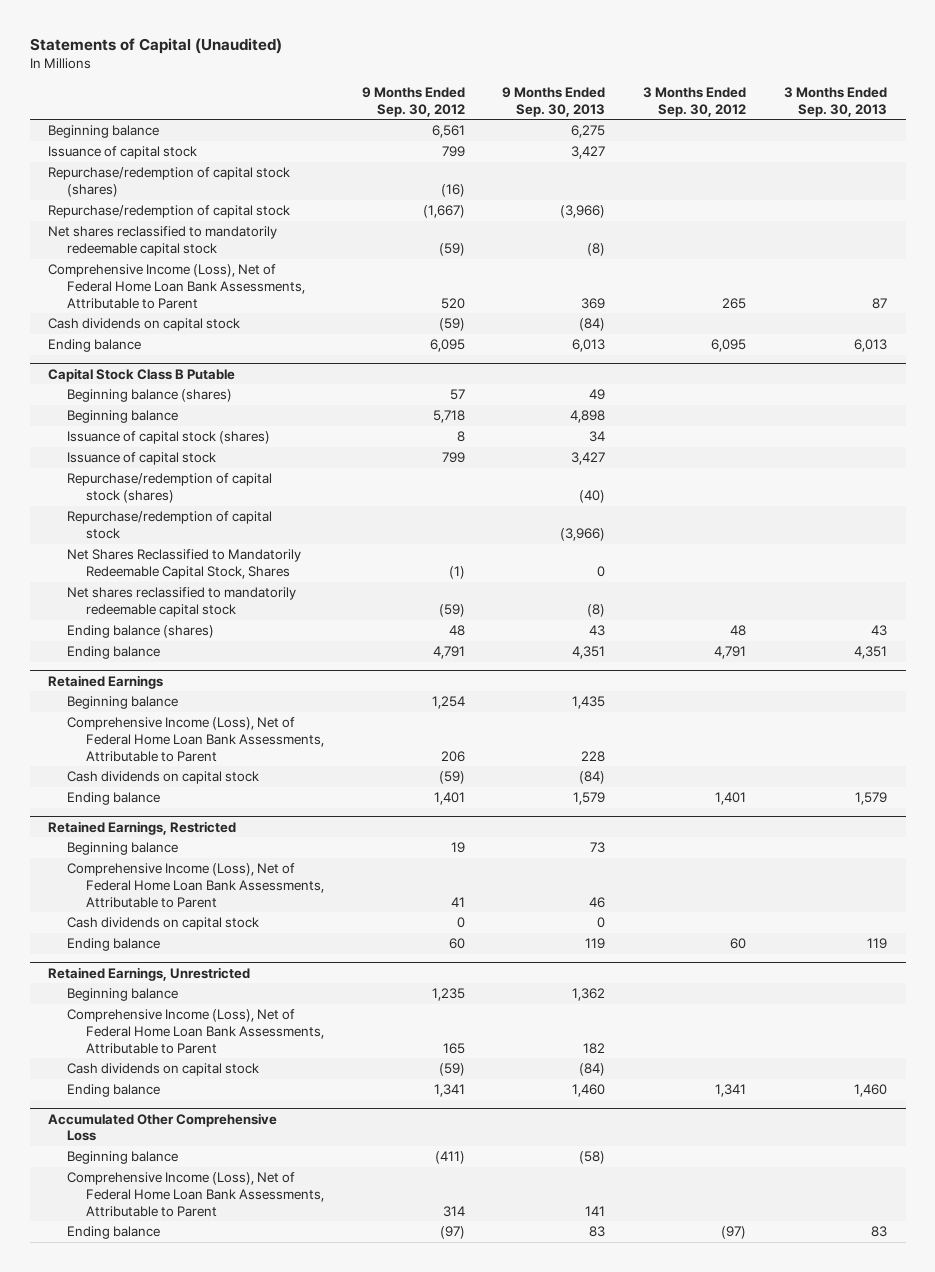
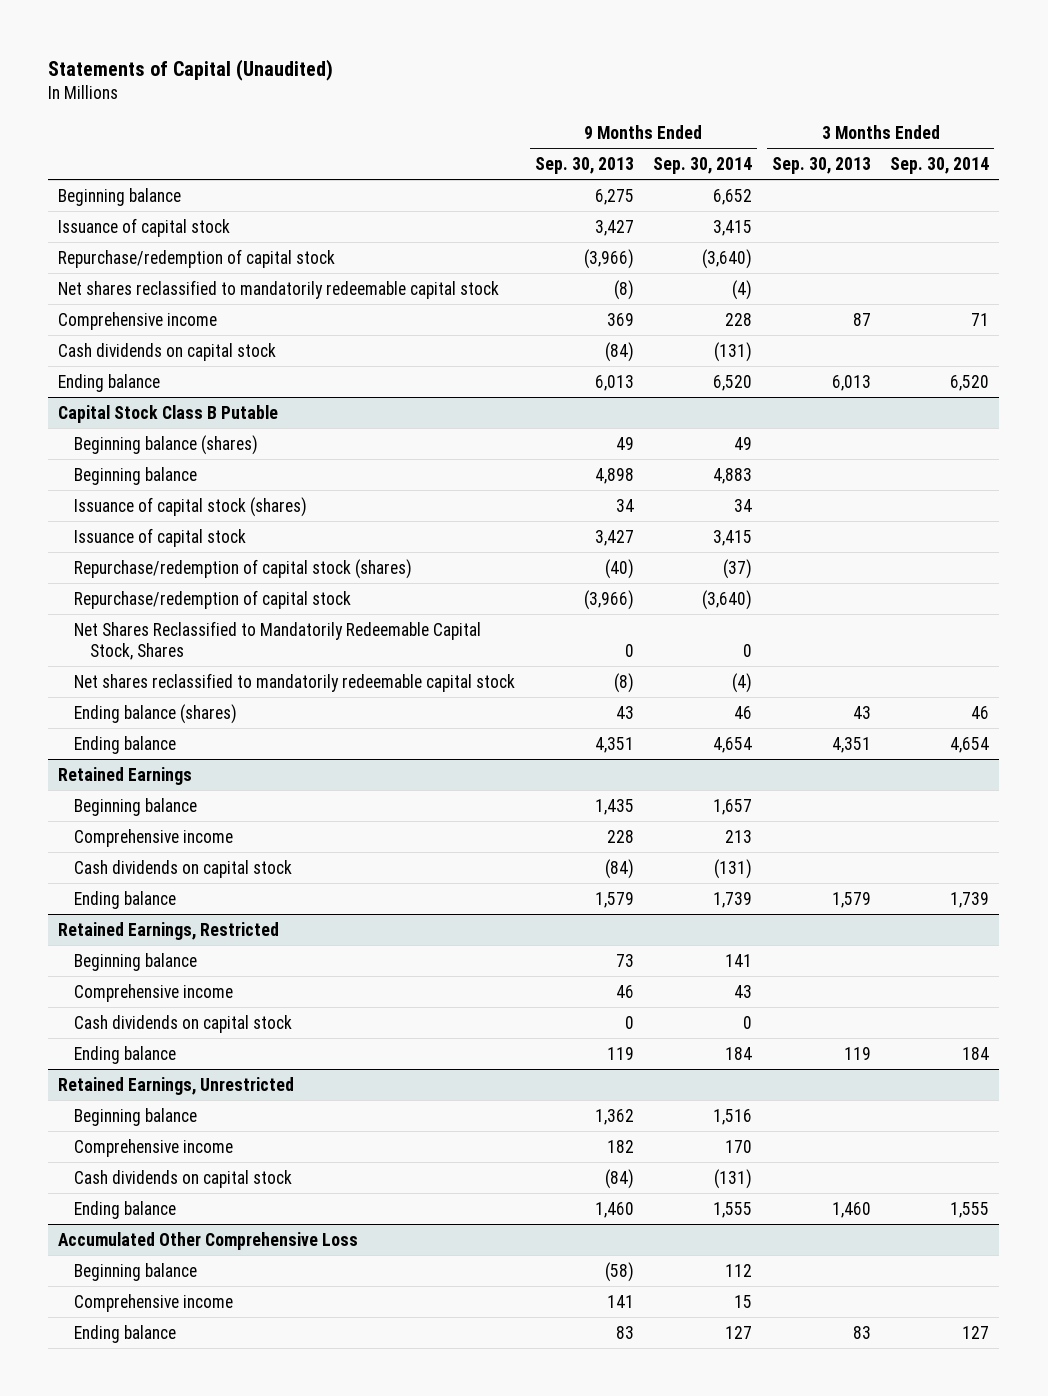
[361,86,465,117] 9 Months Ended Sep. 30, 2012 -> none
[643,86,747,117] 3 Months Ended Sep. 30, 2012 -> none
none -> [653,156,753,174] Sep. 30, 2014
none -> [890,156,990,174] Sep. 30, 2014
[48,167,291,197] Repurchase/redemption of capital stock (shares) -> none
[48,264,306,309] Comprehensive Income (Loss), Net of Federal Home Loan Bank Assessments, Attributable to Parent -> [58,311,218,330] Comprehensive income
[67,717,324,762] Comprehensive Income (Loss), Net of Federal Home Loan Bank Assessments, Attributable to Parent -> [74,828,234,847] Comprehensive income
[67,863,324,908] Comprehensive Income (Loss), Net of Federal Home Loan Bank Assessments, Attributable to Parent -> [74,983,234,1002] Comprehensive income
[67,1009,324,1054] Comprehensive Income (Loss), Net of Federal Home Loan Bank Assessments, Attributable to Parent -> [74,1138,234,1157] Comprehensive income
[67,1172,324,1217] Comprehensive Income (Loss), Net of Federal Home Loan Bank Assessments, Attributable to Parent -> [74,1293,234,1312] Comprehensive income

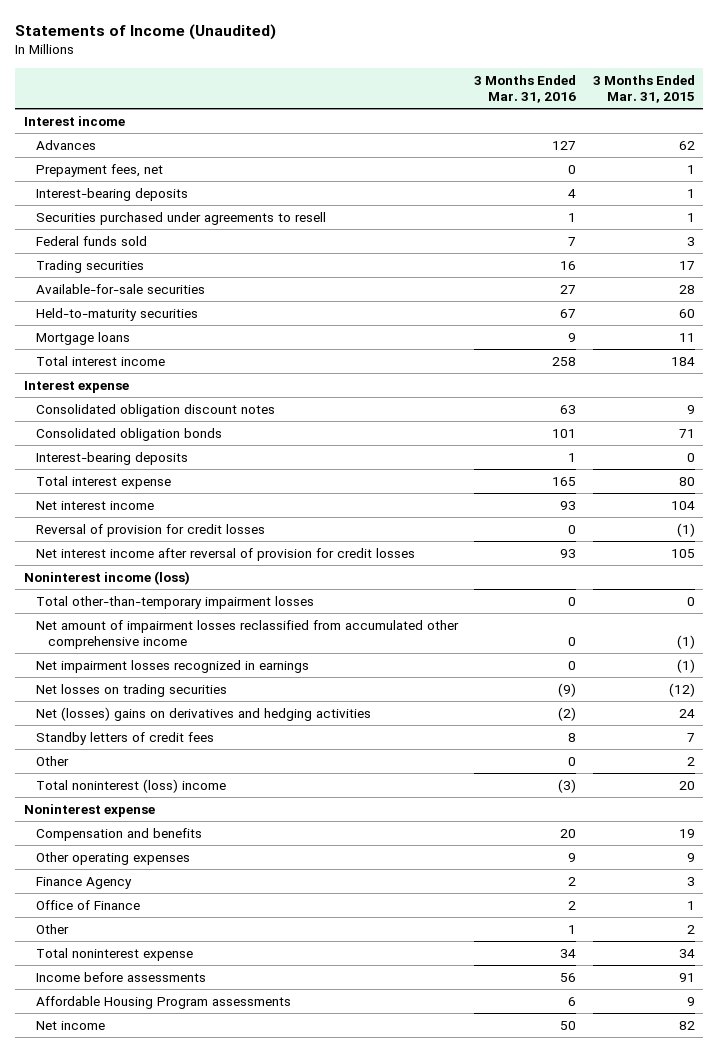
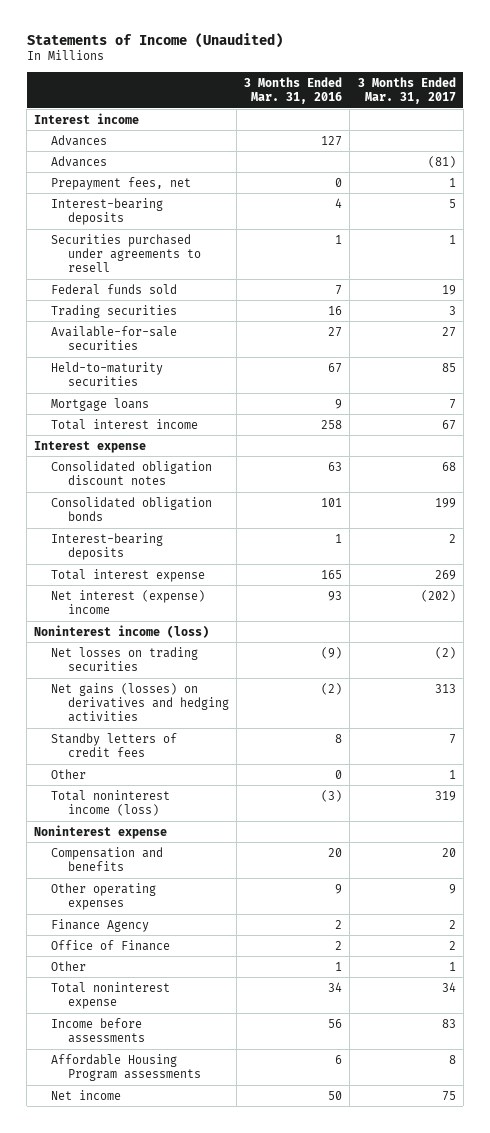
[592,74,695,103] 3 Months Ended Mar. 31, 2015 -> none
none -> [357,76,456,105] 3 Months Ended Mar. 31, 2017
none -> [51,155,108,167] Advances
[35,523,265,537] Reversal of provision for credit losses -> none
[35,547,415,561] Net interest income after reversal of provision for credit losses -> none
[35,500,154,510] Net interest income -> [51,589,206,615] Net interest (expense) income
[35,595,314,609] Total other-than-temporary impairment losses -> none
[35,619,459,649] Net amount of impairment losses reclassified from accumulated other comprehensive income -> none
[35,659,309,673] Net impairment losses recognized in earnings -> none
[35,706,371,721] Net (losses) gains on derivatives and hedging activities -> [51,682,230,723] Net gains (losses) on derivatives and hedging activities
[35,778,226,793] Total noninterest (loss) income -> [51,789,171,817] Total noninterest income (loss)

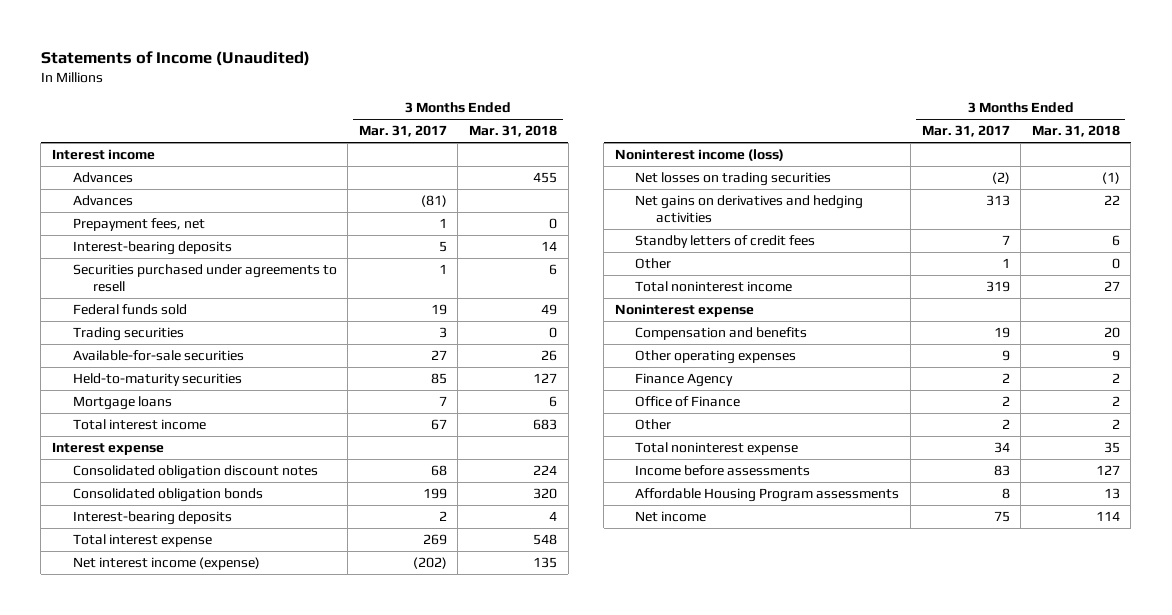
[244,76,343,105] 3 Months Ended Mar. 31, 2016 -> none
none -> [468,125,557,138] Mar. 31, 2018
[51,589,206,615] Net interest (expense) income -> [72,557,260,571] Net interest income (expense)
[51,682,230,723] Net gains (losses) on derivatives and hedging activities -> [635,195,864,224] Net gains on derivatives and hedging activities
[51,789,171,817] Total noninterest income (loss) -> [635,281,793,293] Total noninterest income
[441,847,456,857] 20 -> [993,327,1010,339] 19
[448,961,456,971] 1 -> [1001,419,1010,430] 2

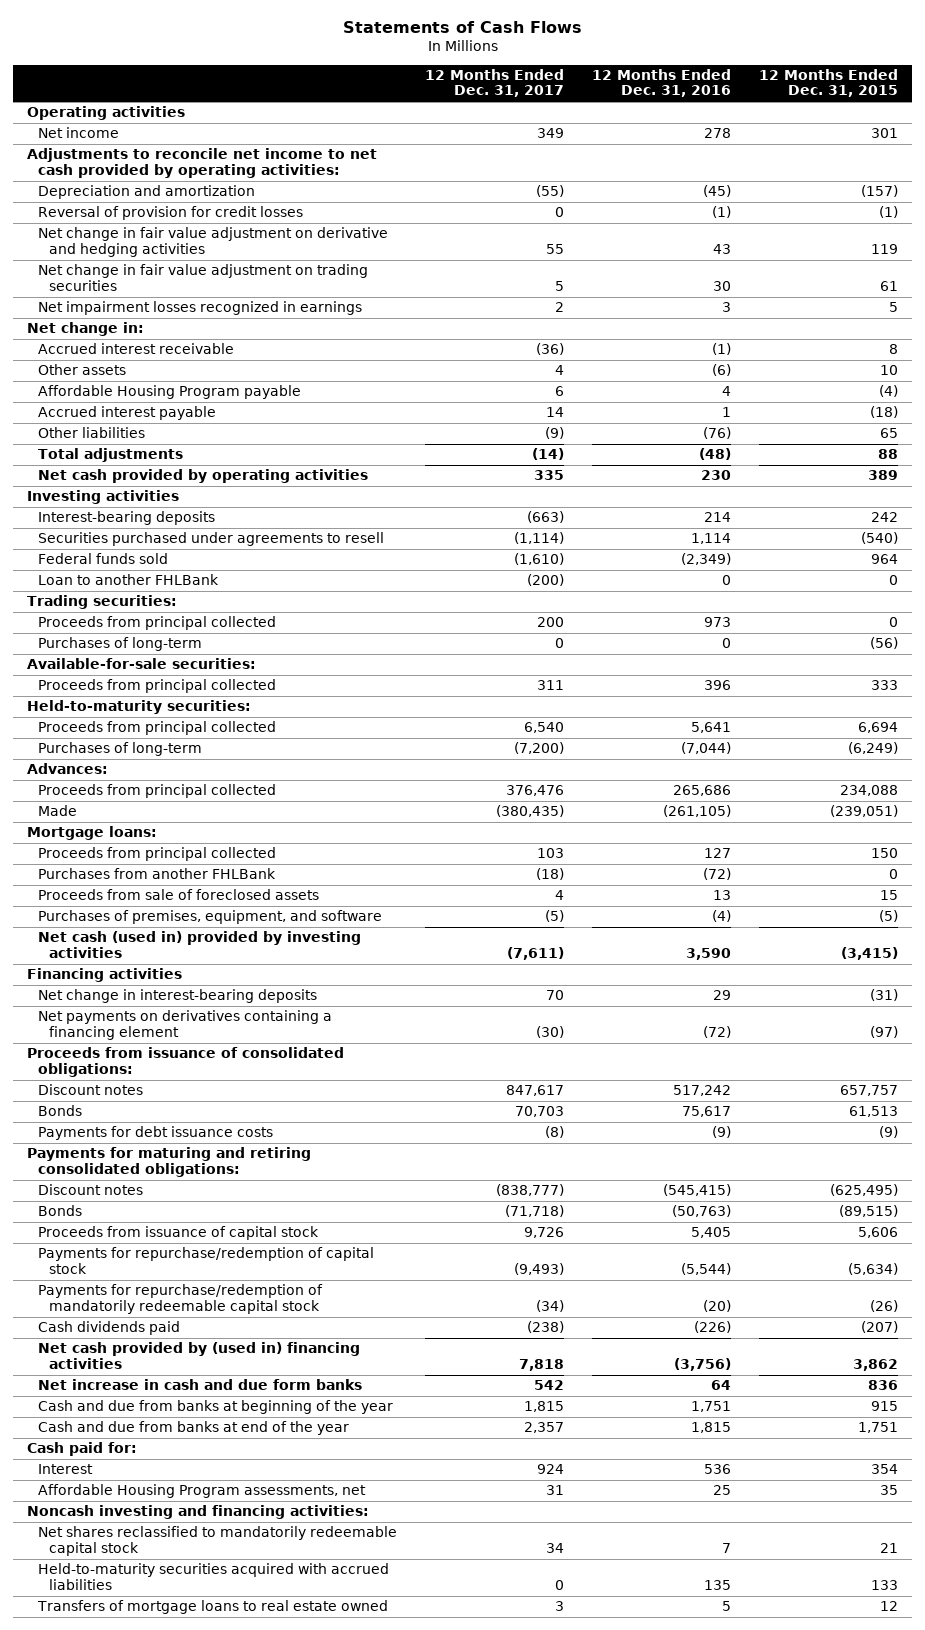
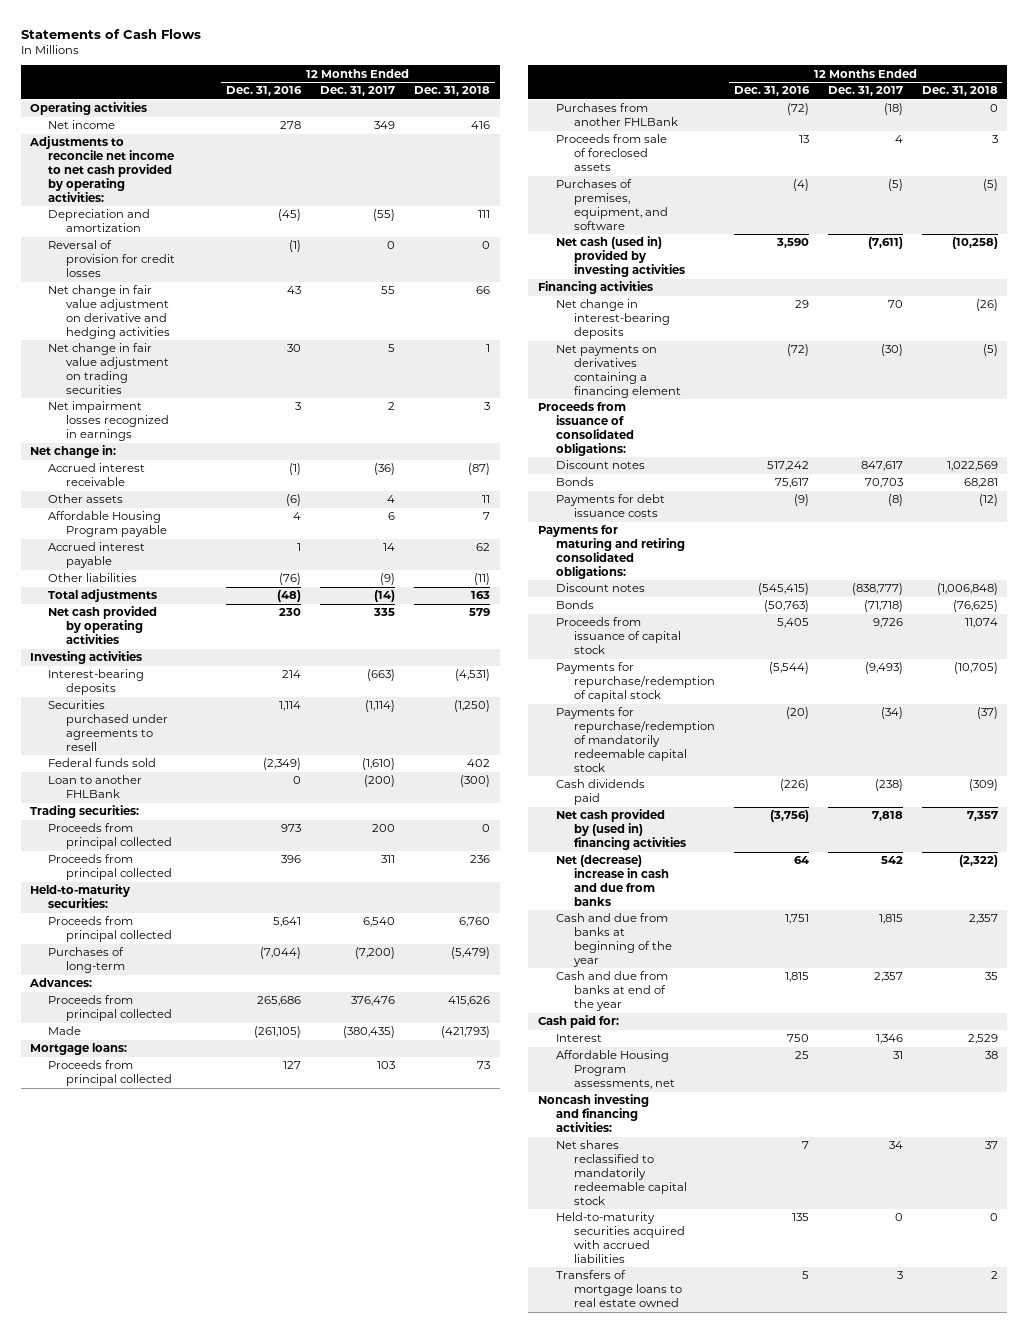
[759,69,899,98] 12 Months Ended Dec. 31, 2015 -> none
none -> [414,86,491,97] Dec. 31, 2018
[38,637,203,652] Purchases of long-term -> none
[26,658,256,670] Available-for-sale securities: -> none
[38,1379,363,1391] Net increase in cash and due form banks -> [555,855,669,907] Net (decrease) increase in cash and due from banks
[537,1464,565,1475] 924 -> [875,1034,903,1045] 1,346
[704,1464,732,1475] 536 -> [786,1034,809,1043] 750

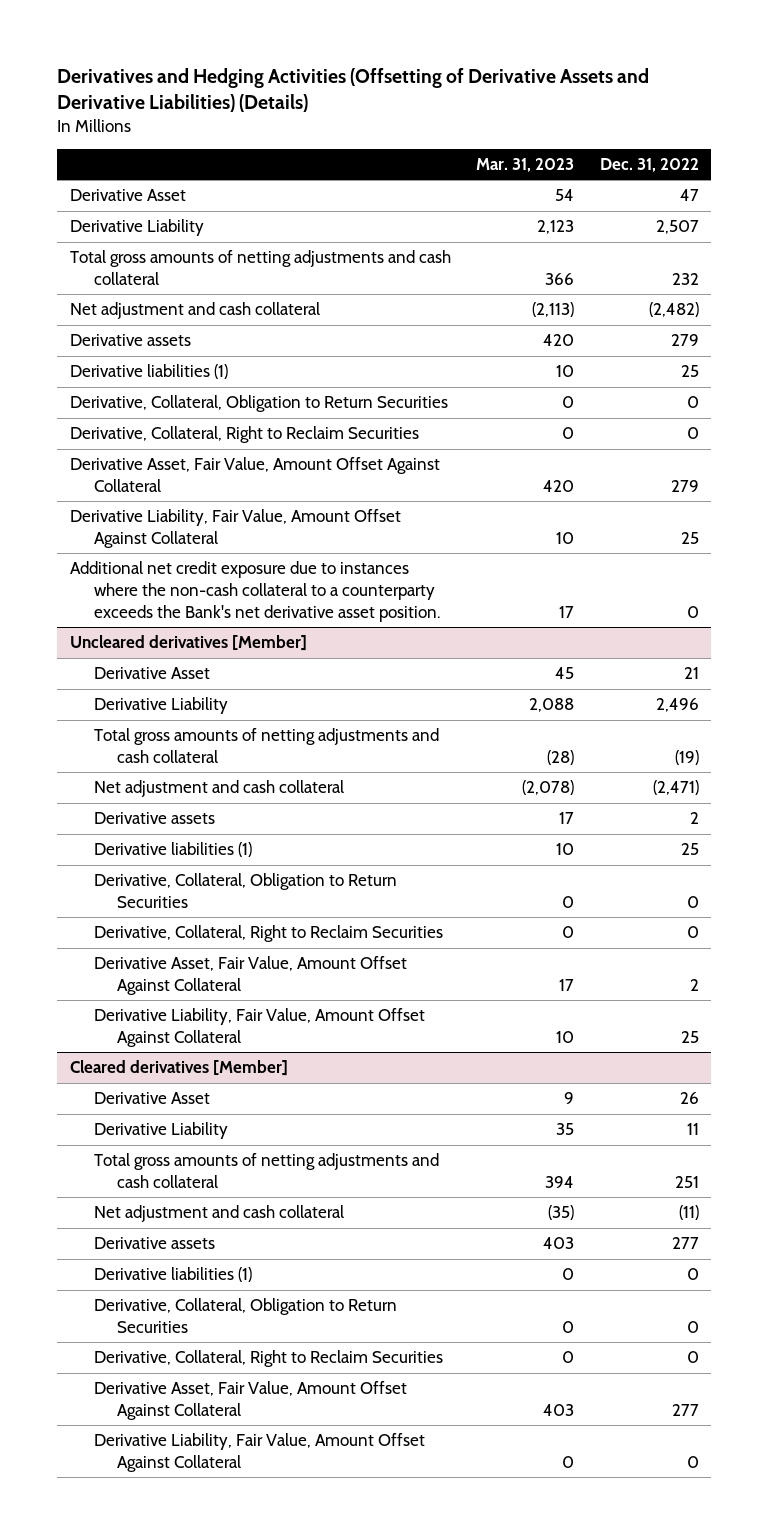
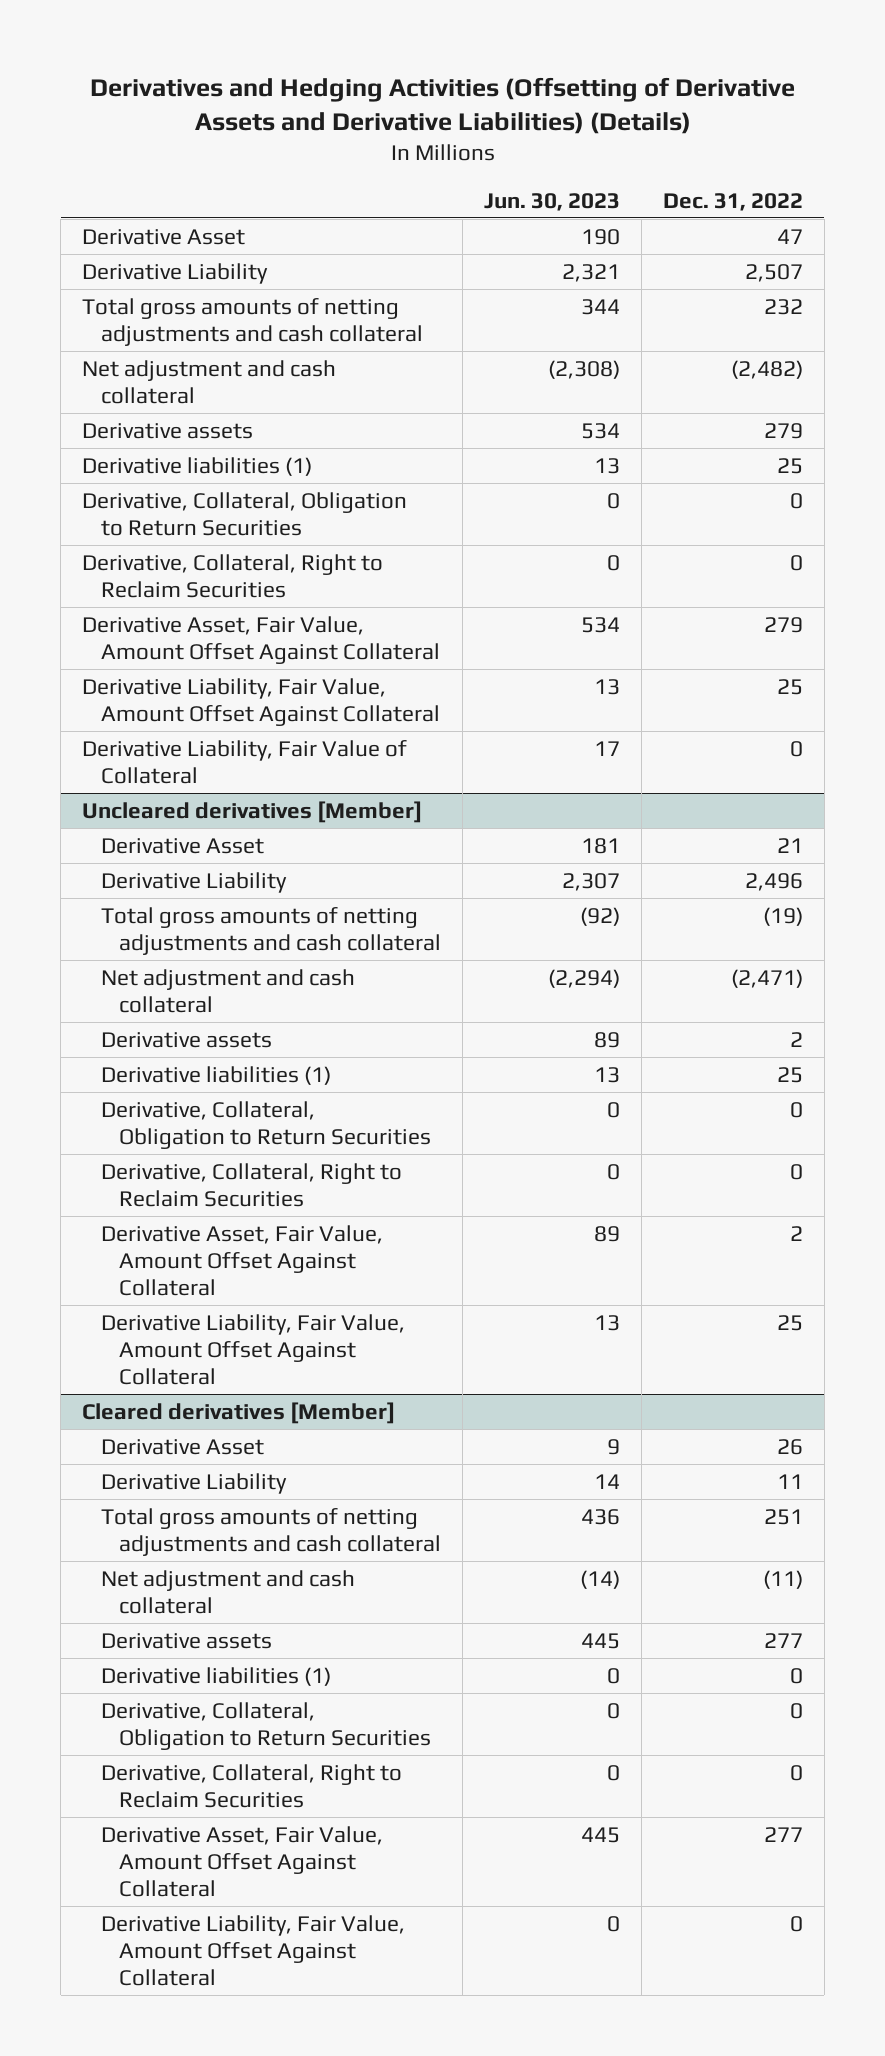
[476,157,575,172] Mar. 31, 2023 -> none
none -> [483,192,620,211] Jun. 30, 2023
[69,561,440,622] Additional net credit exposure due to instances where the non-cash collateral to a counterparty exceeds the Bank's net derivative asset position. -> none
none -> [82,739,408,784] Derivative Liability, Fair Value of Collateral

